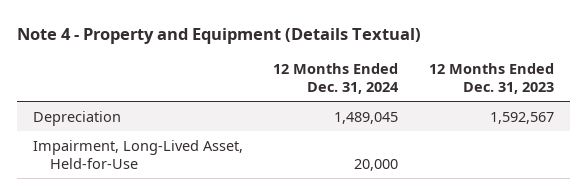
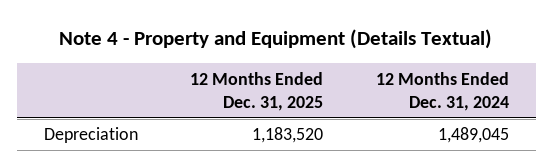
[429,62,555,94] 12 Months Ended Dec. 31, 2023 -> none
none -> [190,71,324,112] 12 Months Ended Dec. 31, 2025
[32,139,243,169] Impairment, Long-Lived Asset, Held-for-Use -> none

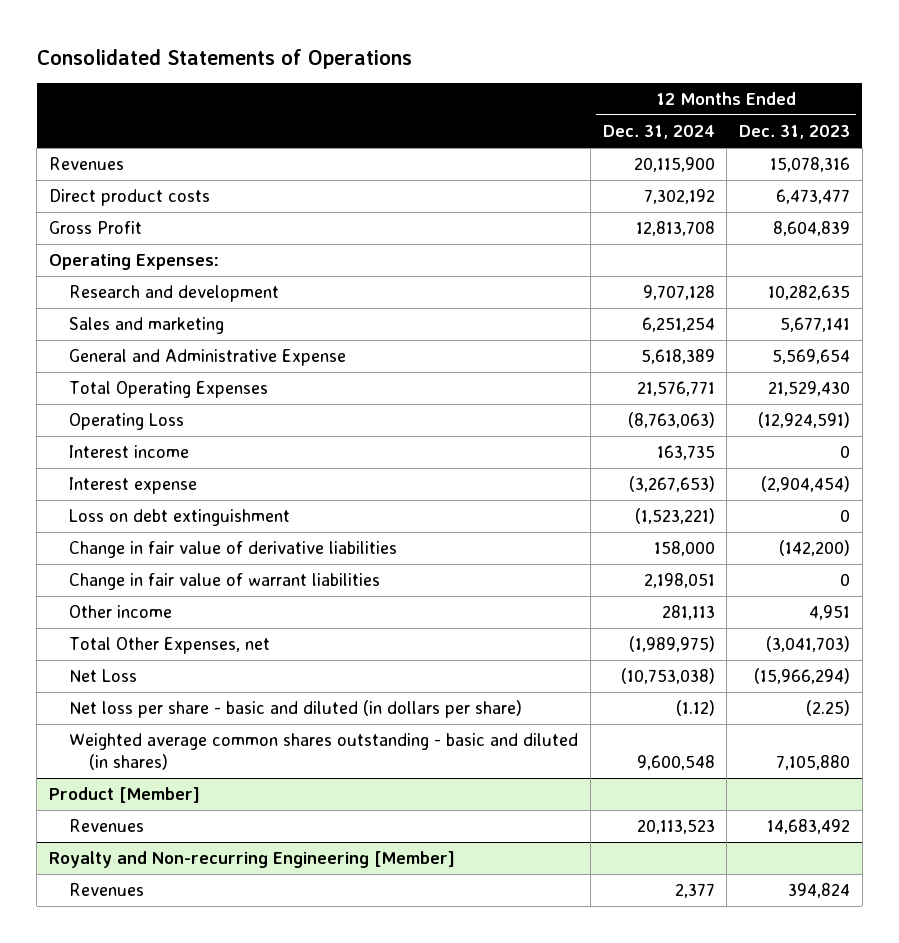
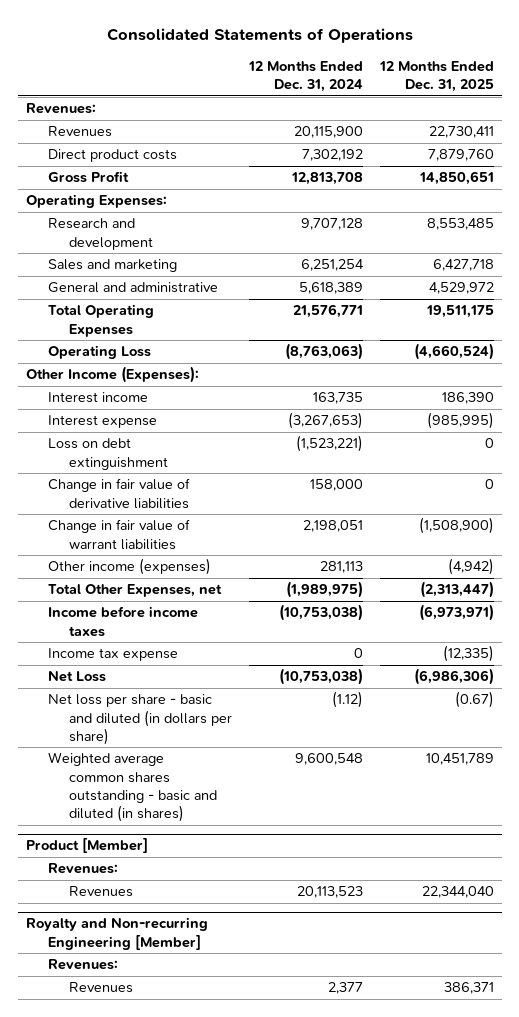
[738,125,850,140] Dec. 31, 2023 -> none
none -> [378,61,494,93] 12 Months Ended Dec. 31, 2025
none -> [25,103,96,115] Revenues:
[69,349,347,367] General and Administrative Expense -> [47,282,218,294] General and administrative
none -> [25,366,199,384] Other Income (Expenses):
[69,605,173,619] Other income -> [47,558,211,576] Other income (expenses)
none -> [47,606,198,637] Income before income taxes
none -> [47,648,178,662] Income tax expense
none -> [47,863,118,875] Revenues:
none -> [47,959,118,971] Revenues:

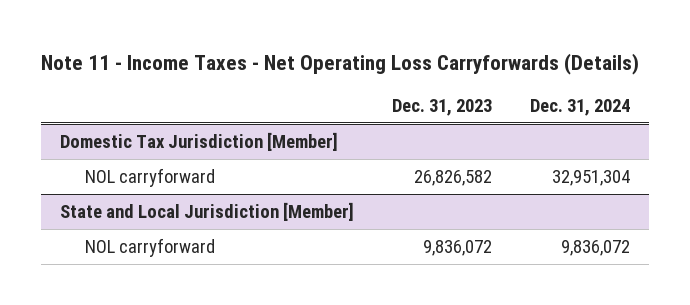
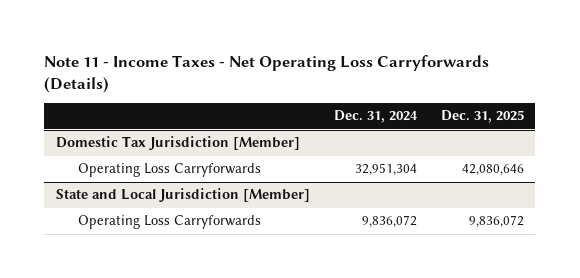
[392,98,493,116] Dec. 31, 2023 -> none
none -> [440,110,524,124] Dec. 31, 2025
[84,167,215,187] NOL carryforward -> [78,163,262,178] Operating Loss Carryforwards
[84,237,215,257] NOL carryforward -> [78,215,262,230] Operating Loss Carryforwards

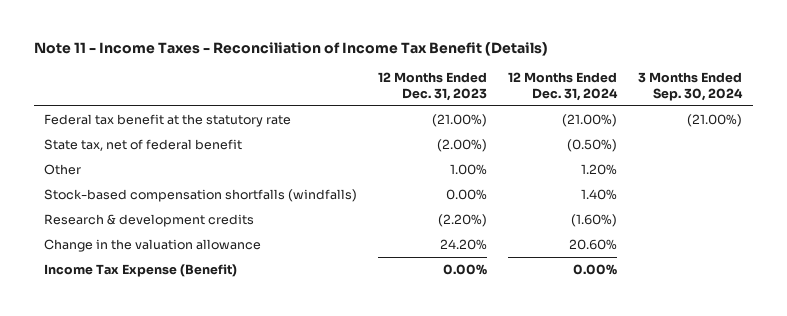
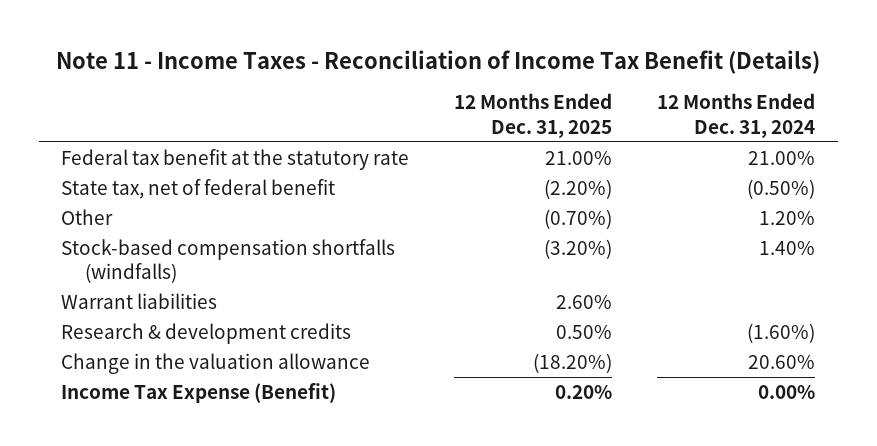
[378,72,488,101] 12 Months Ended Dec. 31, 2023 -> none
[638,72,744,101] 3 Months Ended Sep. 30, 2024 -> none
none -> [454,93,613,138] 12 Months Ended Dec. 31, 2025
[562,114,618,128] (21.00%) -> [748,150,816,165] 21.00%
none -> [61,292,218,309] Warrant liabilities

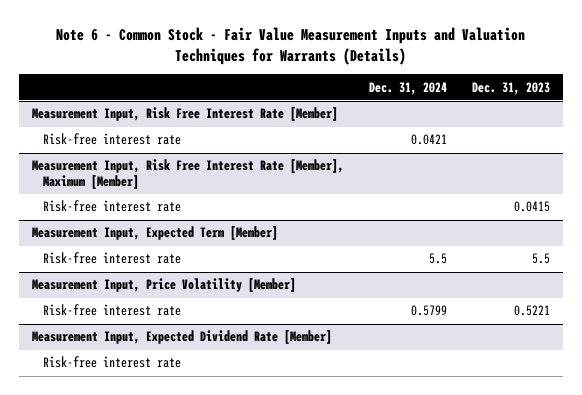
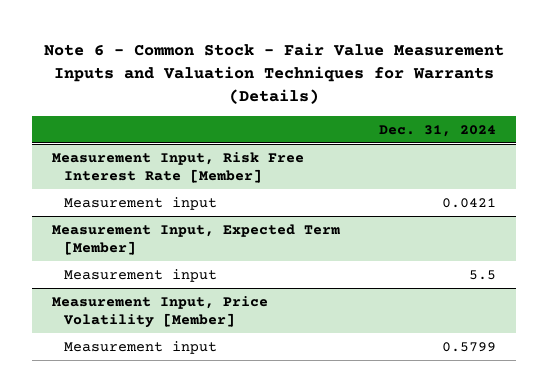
[472,81,551,95] Dec. 31, 2023 -> none
[31,159,344,190] Measurement Input, Risk Free Interest Rate [Member], Maximum [Member] -> none
[43,200,182,213] Risk-free interest rate -> none
[43,133,182,146] Risk-free interest rate -> [64,196,218,210] Measurement input
[43,252,182,265] Risk-free interest rate -> [64,268,218,282] Measurement input
[31,330,332,345] Measurement Input, Expected Dividend Rate [Member] -> none
[43,356,182,369] Risk-free interest rate -> none
[43,304,182,317] Risk-free interest rate -> [64,340,218,354] Measurement input

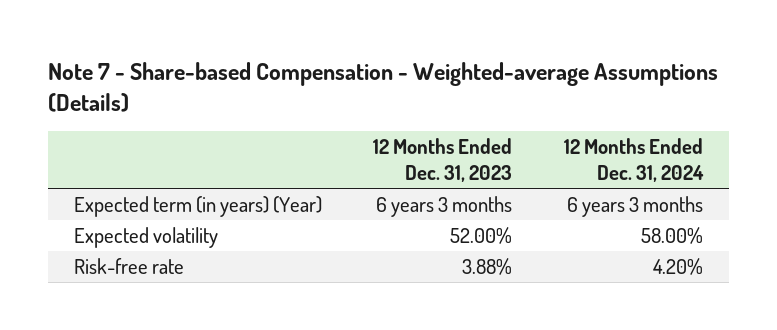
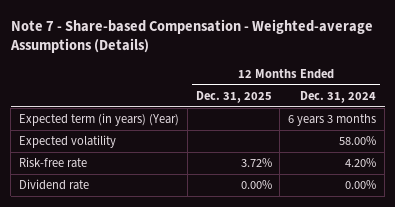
[373,138,513,182] 12 Months Ended Dec. 31, 2023 -> none
none -> [195,90,272,103] Dec. 31, 2025
none -> [19,179,90,191] Dividend rate

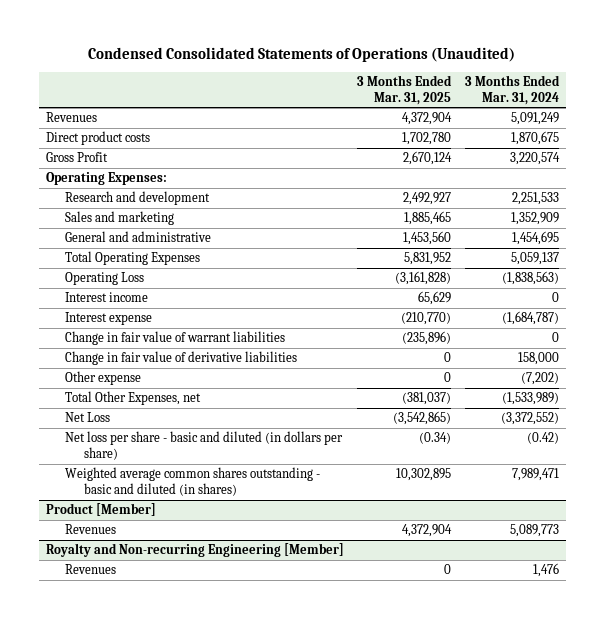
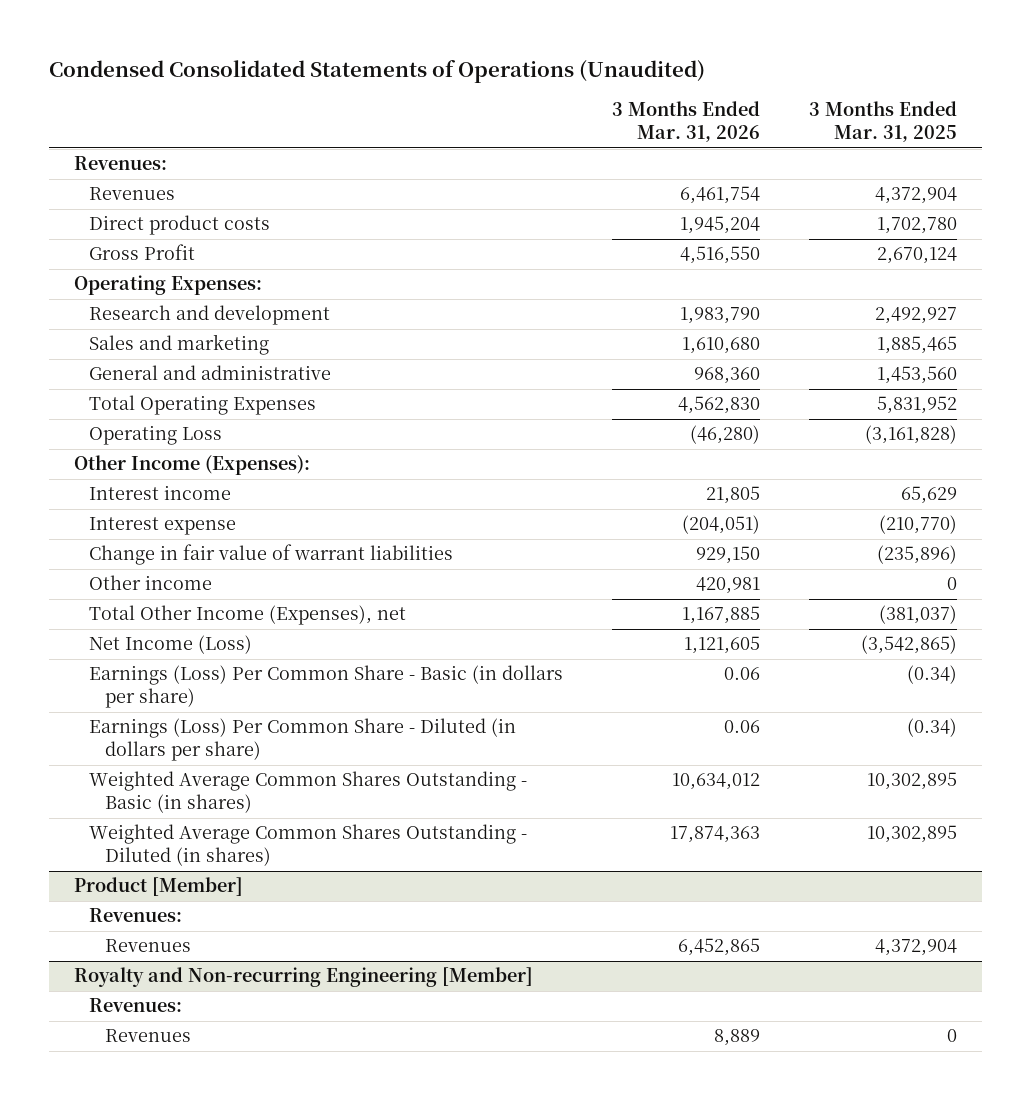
[464,75,560,105] 3 Months Ended Mar. 31, 2024 -> none
none -> [612,101,761,143] 3 Months Ended Mar. 31, 2026
none -> [73,156,167,171] Revenues:
none -> [73,455,310,476] Other Income (Expenses):
[64,351,297,366] Change in fair value of derivative liabilities -> none
[64,371,141,386] Other expense -> [89,575,213,591] Other income
[64,391,201,406] Total Other Expenses, net -> [89,605,407,626] Total Other Income (Expenses), net
[64,412,110,423] Net Loss -> [89,635,253,655] Net Income (Loss)
[64,431,343,461] Net loss per share - basic and diluted (in dollars per share) -> [89,665,564,709] Earnings (Loss) Per Common Share - Basic (in dollars per share)
none -> [89,718,517,762] Earnings (Loss) Per Common Share - Diluted (in dollars per share)
[64,467,320,497] Weighted average common shares outstanding - basic and diluted (in shares) -> [89,771,528,814] Weighted Average Common Shares Outstanding - Basic (in shares)
none -> [89,824,528,867] Weighted Average Common Shares Outstanding - Diluted (in shares)
none -> [89,908,183,923] Revenues:
none -> [89,998,183,1013] Revenues:

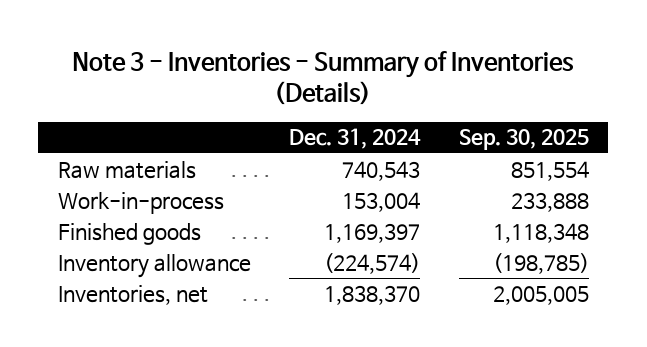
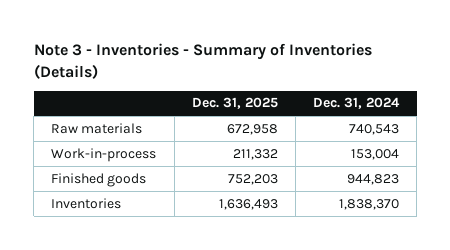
[459,129,590,151] Sep. 30, 2025 -> none
none -> [191,97,278,110] Dec. 31, 2025
[57,253,251,278] Inventory allowance -> none
[324,222,421,243] 1,169,397 -> [347,173,400,185] 944,823
[57,284,208,305] Inventories, net -> [51,197,122,209] Inventories

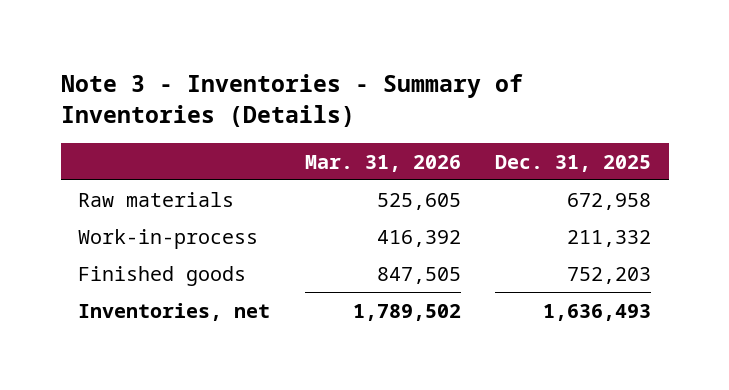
[313,97,401,110] Dec. 31, 2024 -> none
none -> [304,154,461,172] Mar. 31, 2026
[51,197,122,209] Inventories -> [77,302,270,321] Inventories, net

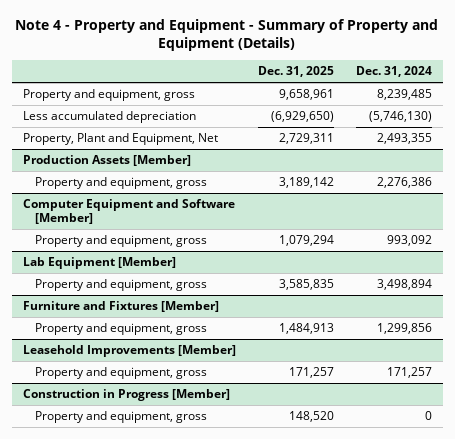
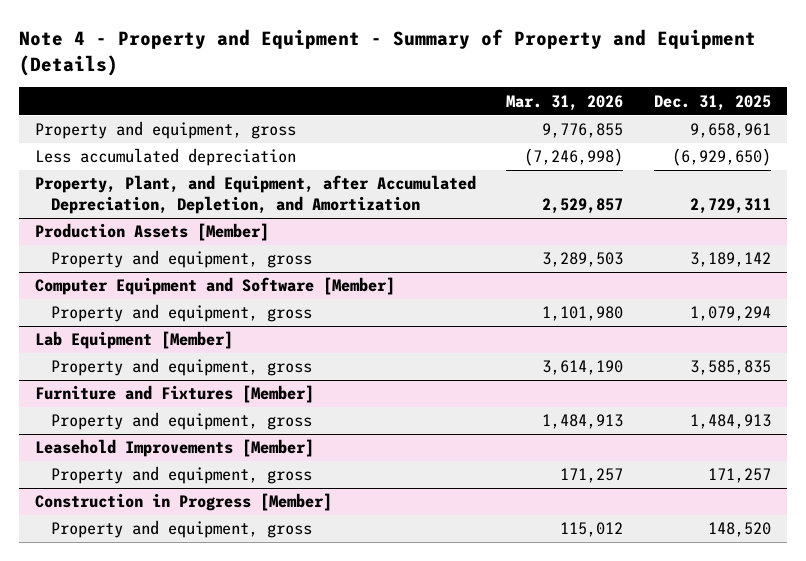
[355,65,432,77] Dec. 31, 2024 -> none
none -> [506,94,624,111] Mar. 31, 2026
[23,133,219,146] Property, Plant and Equipment, Net -> [34,175,476,214] Property, Plant, and Equipment, after Accumulated Depreciation, Depletion, and Amortization

